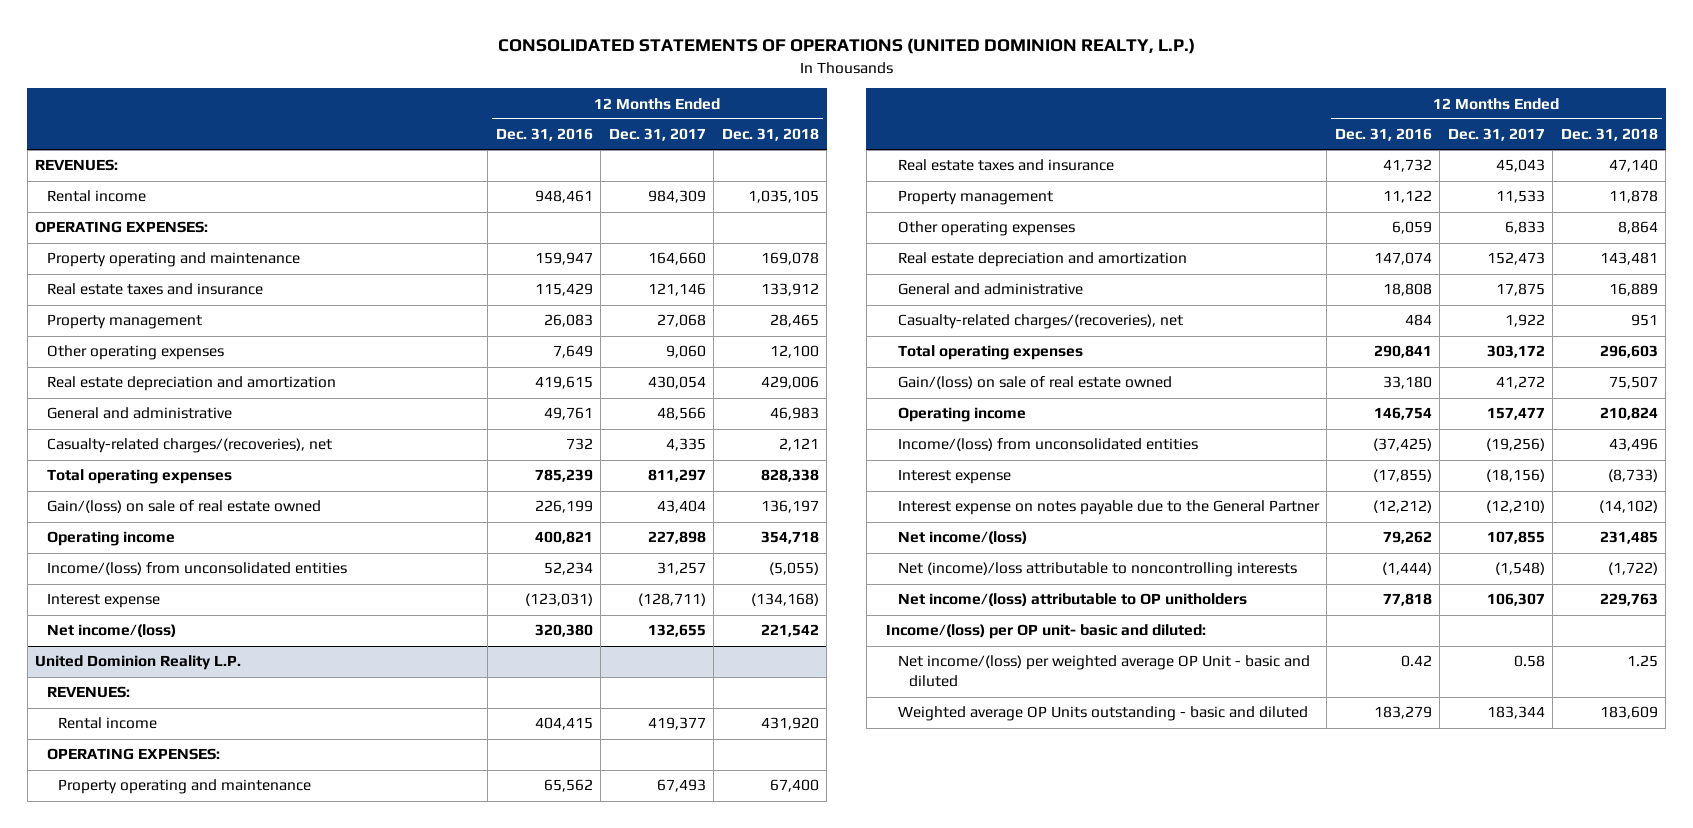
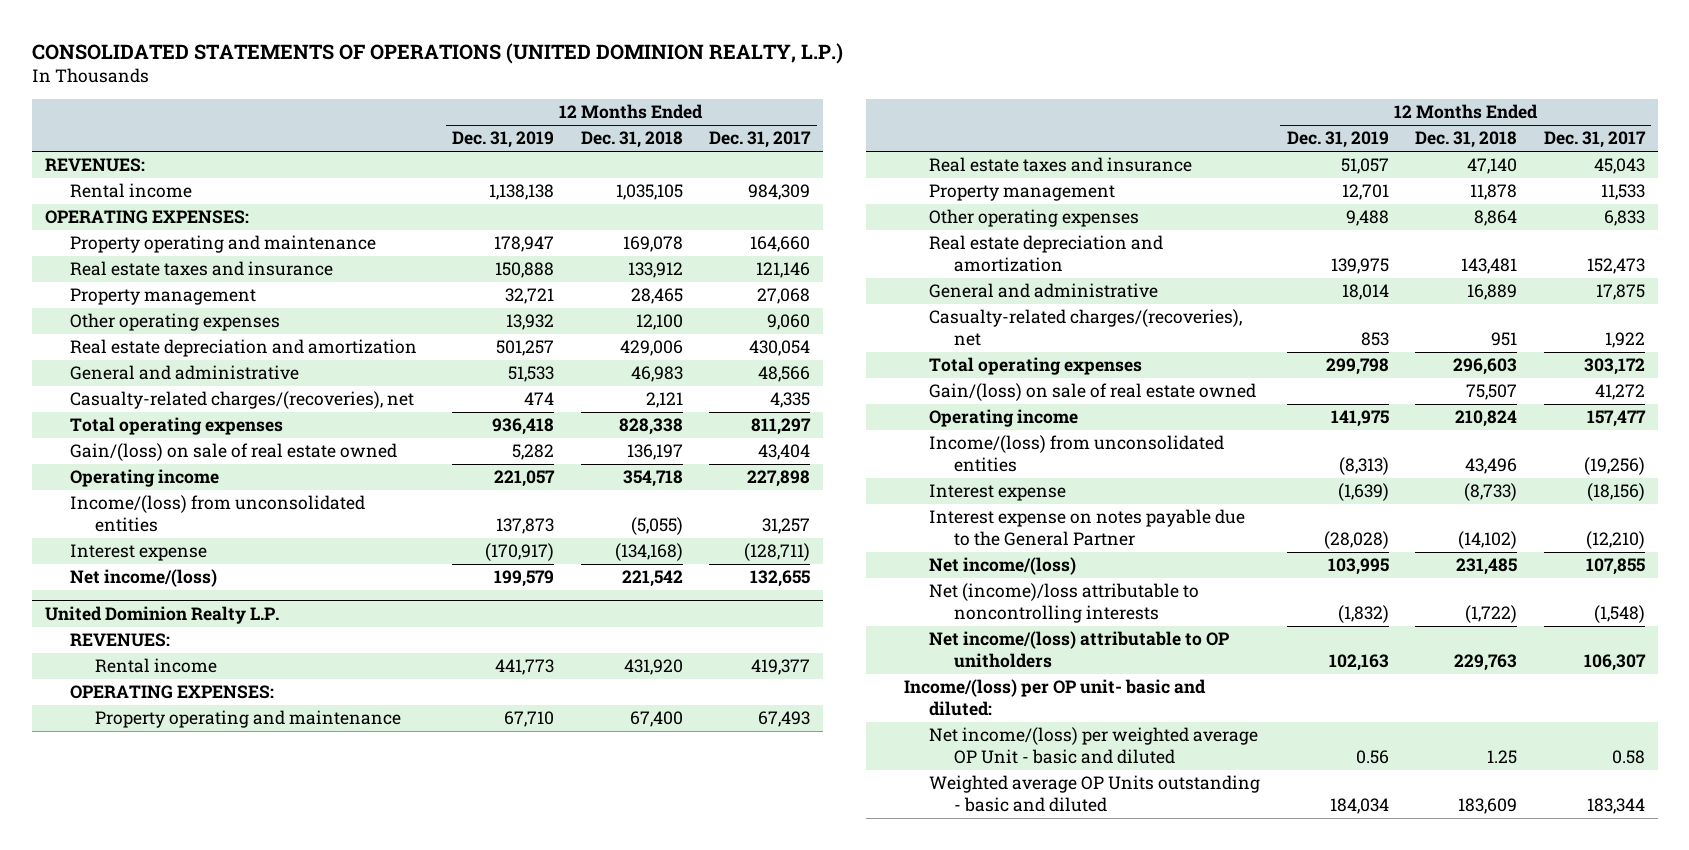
[495,128,593,142] Dec. 31, 2016 -> none
none -> [452,131,555,149] Dec. 31, 2019
[35,655,242,671] United Dominion Reality L.P. -> [44,606,279,625] United Dominion Realty L.P.

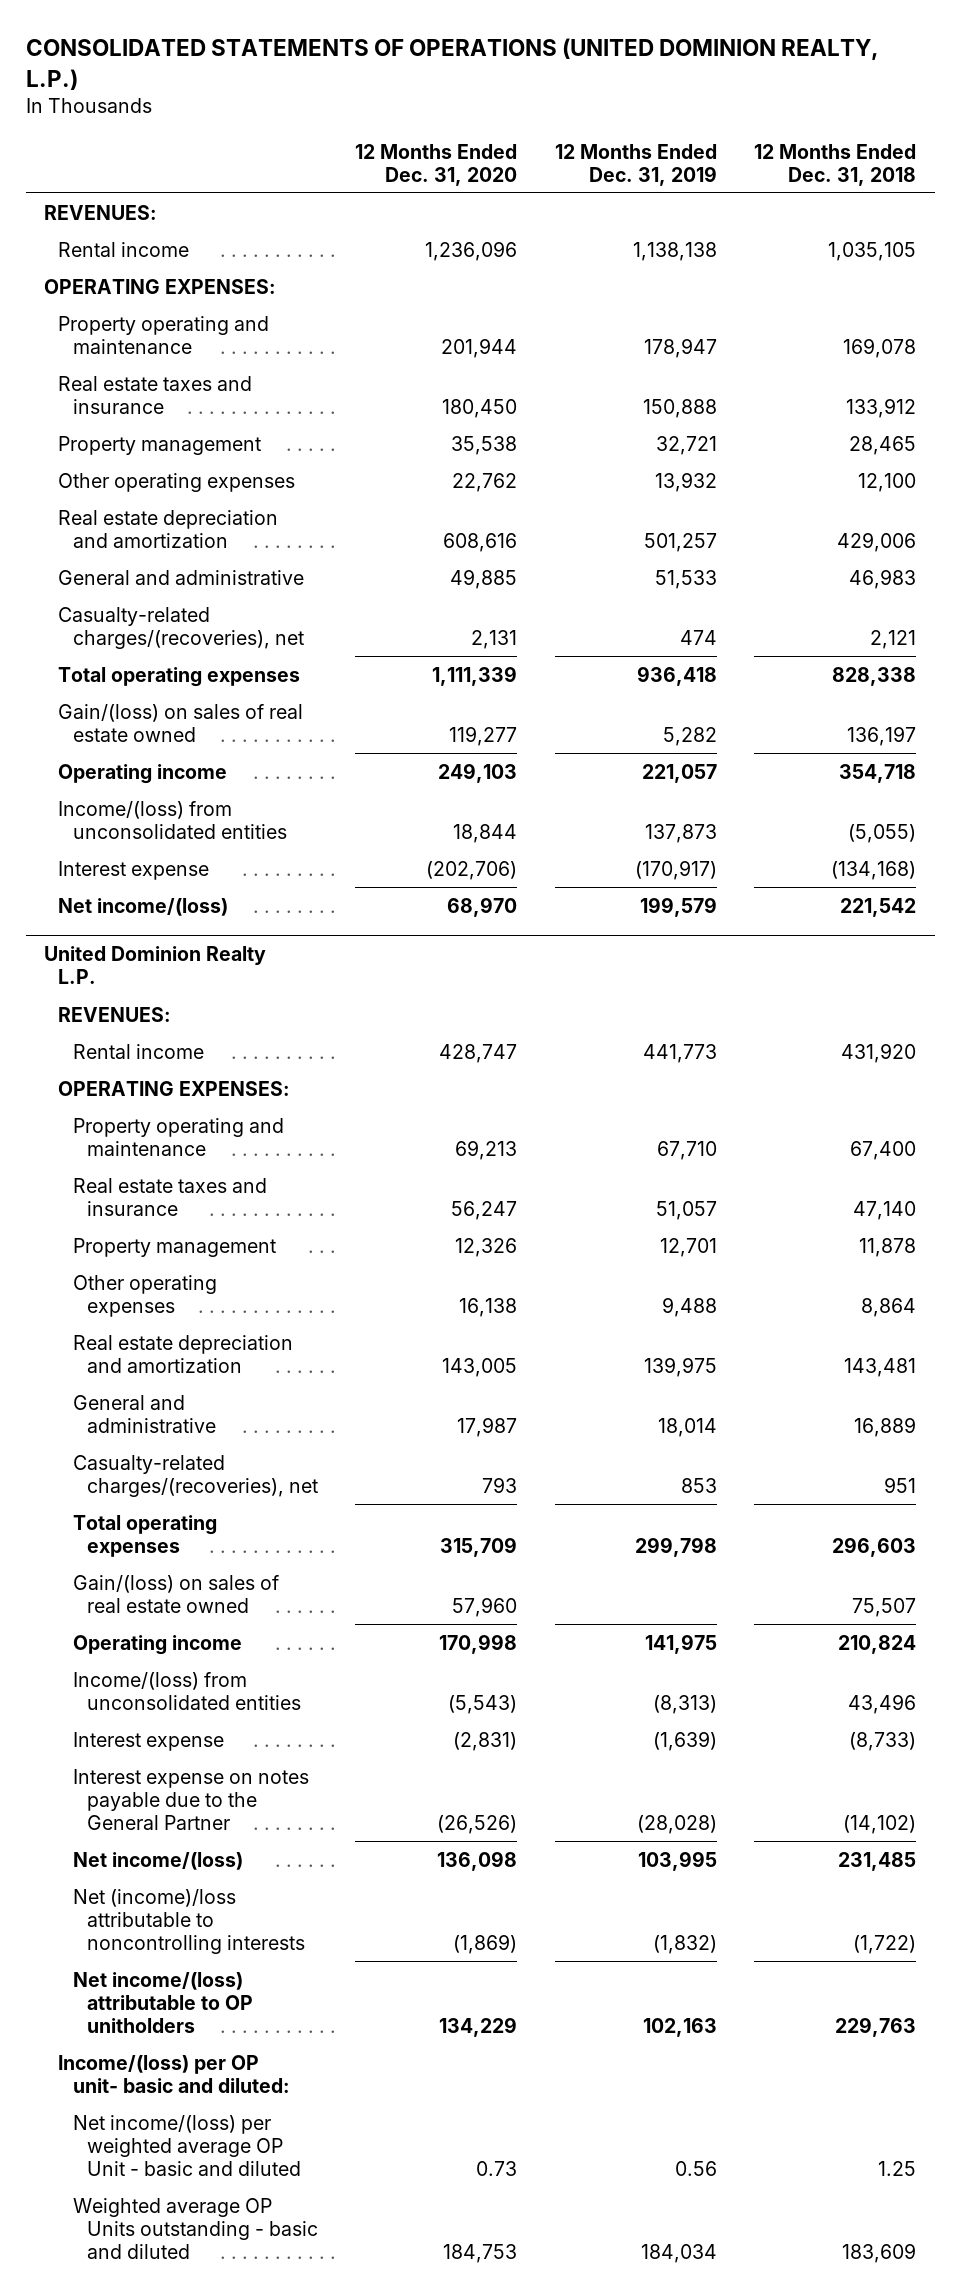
[708,131,811,149] Dec. 31, 2017 -> none
none -> [355,143,518,186] 12 Months Ended Dec. 31, 2020
[69,443,397,462] Gain/(loss) on sale of real estate owned -> [58,703,304,742] Gain/(loss) on sales of real estate owned
[929,383,1257,402] Gain/(loss) on sale of real estate owned -> [72,1574,279,1613] Gain/(loss) on sales of real estate owned

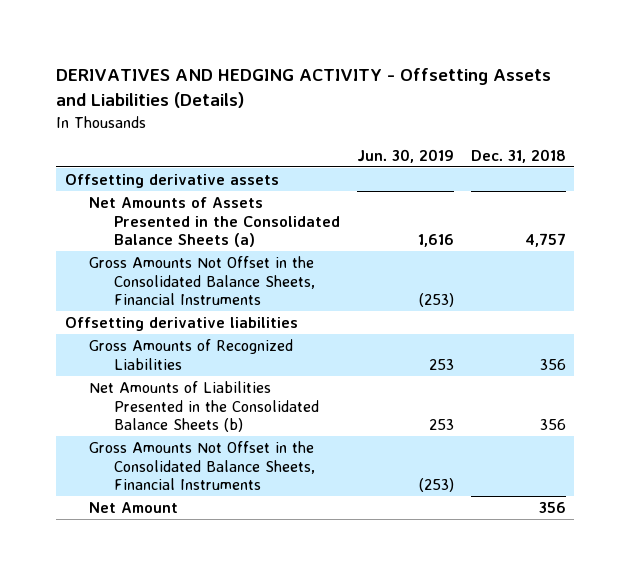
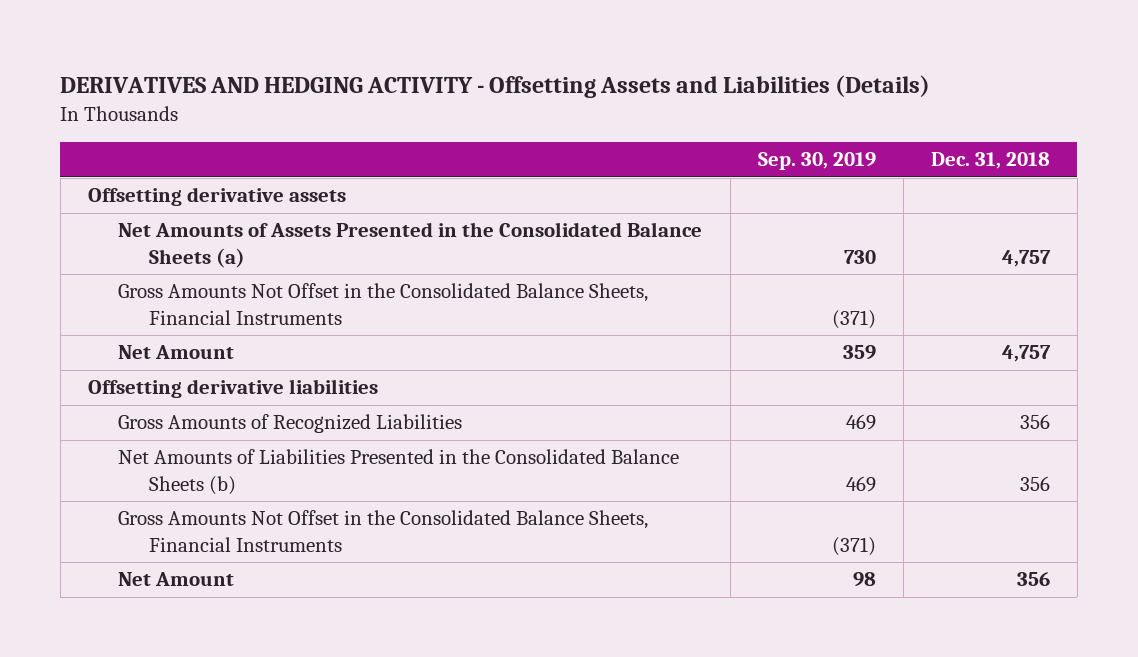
[357,148,455,163] Jun. 30, 2019 -> none
none -> [757,152,876,171] Sep. 30, 2019
none -> [118,345,235,360] Net Amount

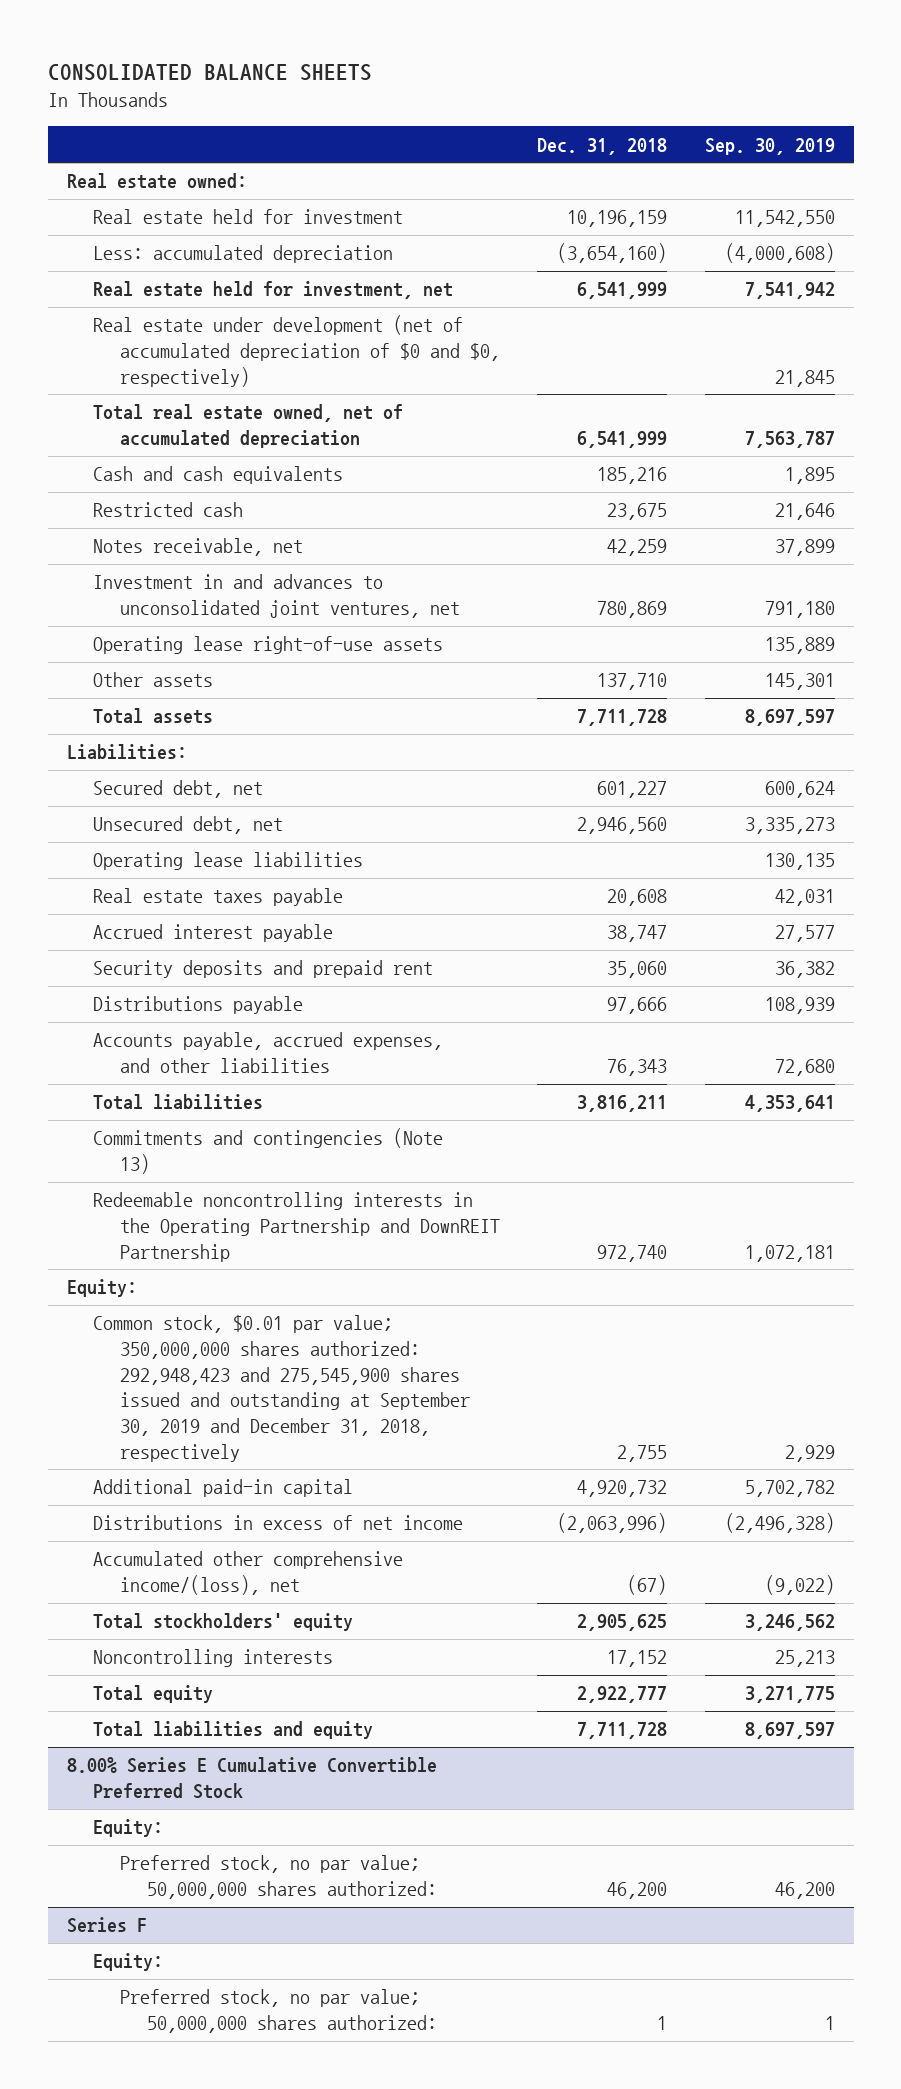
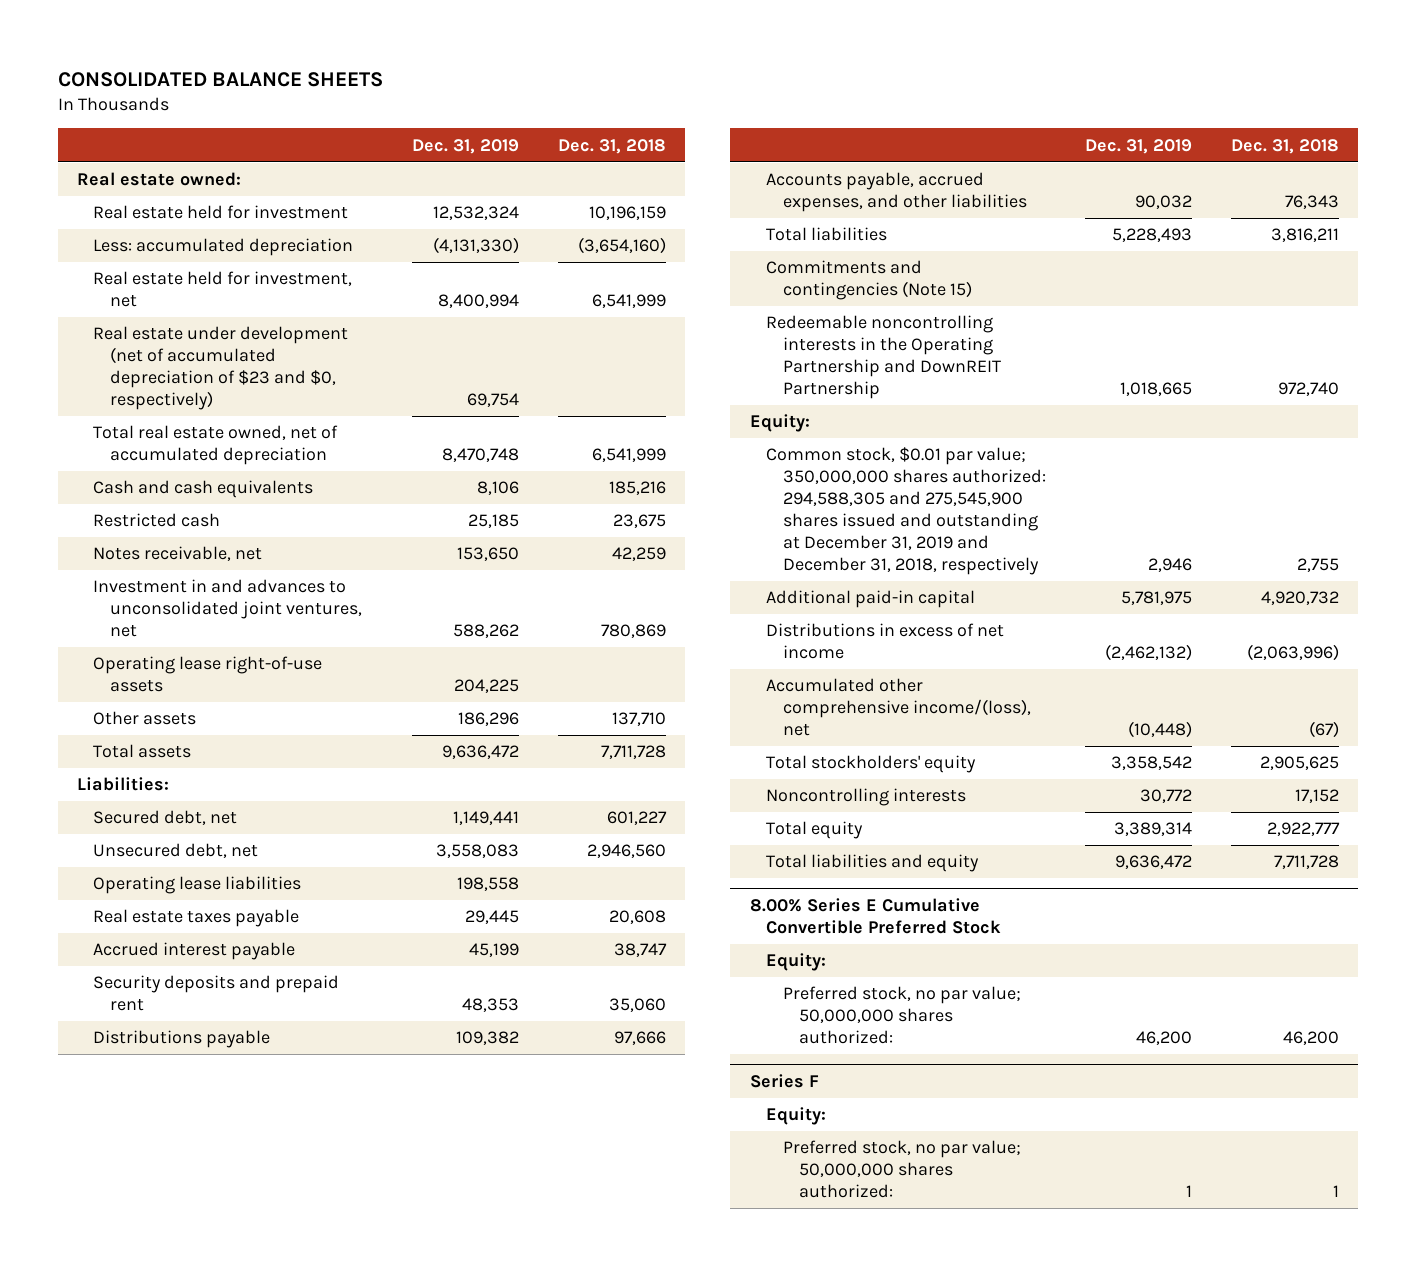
[704,137,835,155] Sep. 30, 2019 -> none
none -> [411,138,519,154] Dec. 31, 2019
[93,315,501,387] Real estate under development (net of accumulated depreciation of $0 and $0, respectively) -> [93,326,349,410] Real estate under development (net of accumulated depreciation of $23 and $0, respectively)
[93,1128,444,1175] Commitments and contingencies (Note 13) -> [766,260,972,301] Commitments and contingencies (Note 15)
[93,1315,471,1462] Common stock, $0.01 par value; 350,000,000 shares authorized: 292,948,423 and 275,545,900 shares issued and outstanding at September 30, 2019 and December 31, 2018, respectively -> [766,447,1046,575] Common stock, $0.01 par value; 350,000,000 shares authorized: 294,588,305 and 275,545,900 shares issued and outstanding at December 31, 2019 and December 31, 2018, respectively

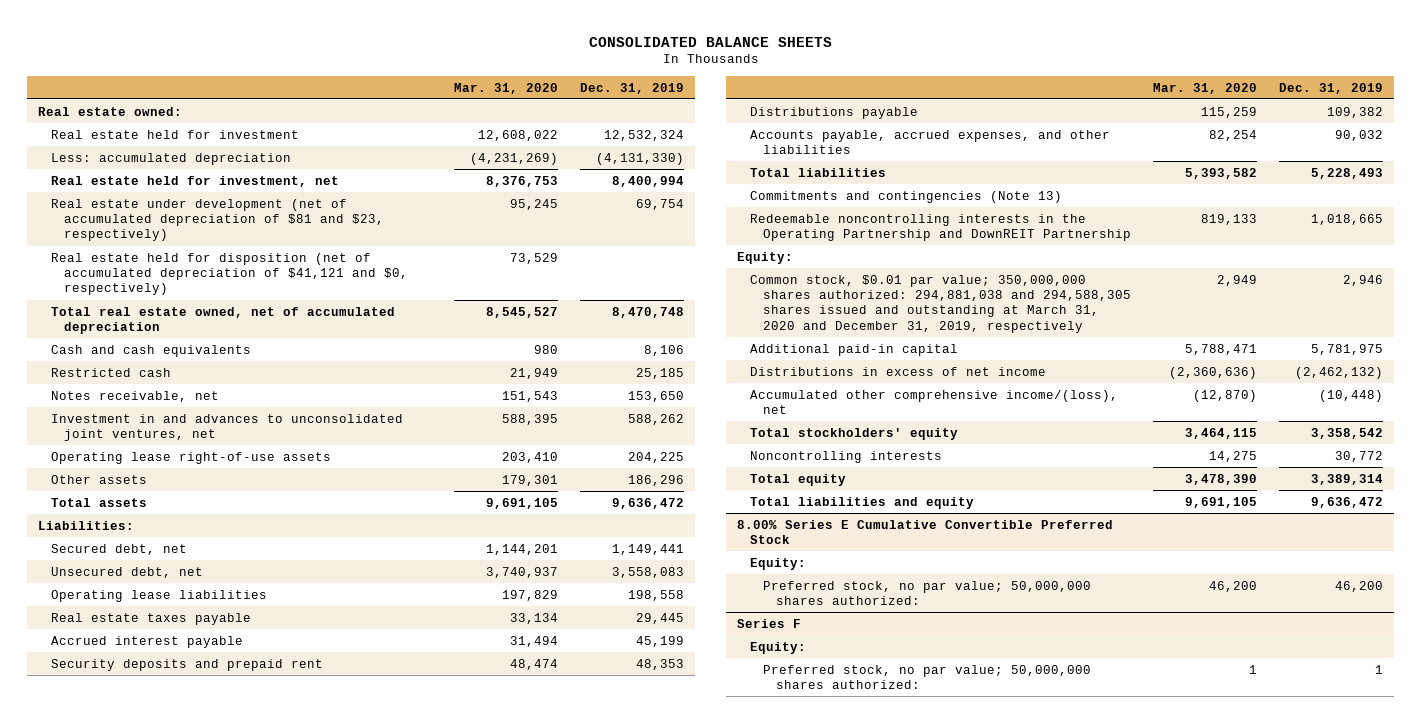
[557,138,666,154] Dec. 31, 2018 -> none
none -> [454,82,559,94] Mar. 31, 2020
[93,326,349,410] Real estate under development (net of accumulated depreciation of $23 and $0, respectively) -> [51,198,385,242] Real estate under development (net of accumulated depreciation of $81 and $23, respectively)
none -> [51,252,409,296] Real estate held for disposition (net of accumulated depreciation of $41,121 and $0, respectively)
[766,260,972,301] Commitments and contingencies (Note 15) -> [750,190,1063,203] Commitments and contingencies (Note 13)
[766,447,1046,575] Common stock, $0.01 par value; 350,000,000 shares authorized: 294,588,305 and 275,545,900 shares issued and outstanding at December 31, 2019 and December 31, 2018, respectively -> [750,274,1132,333] Common stock, $0.01 par value; 350,000,000 shares authorized: 294,881,038 and 294,588,305 shares issued and outstanding at March 31, 2020 and December 31, 2019, respectively

